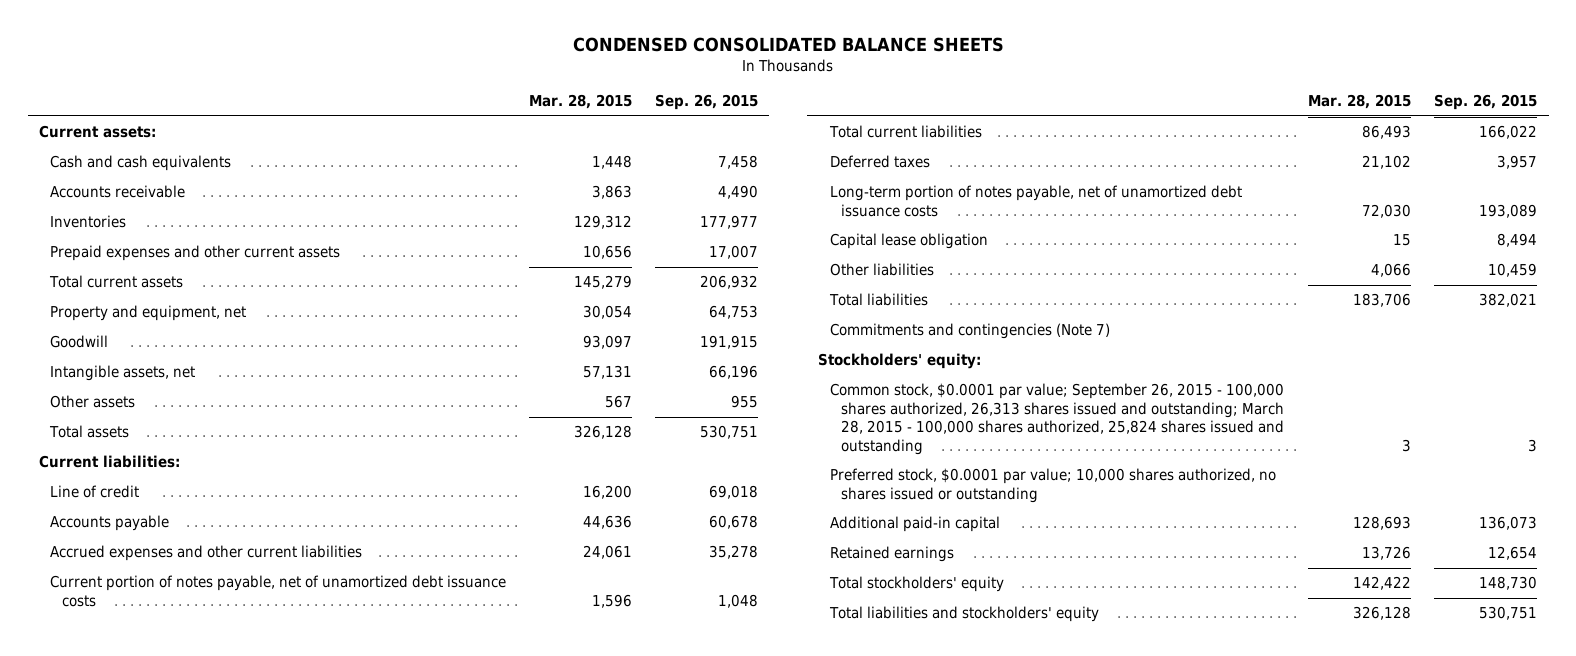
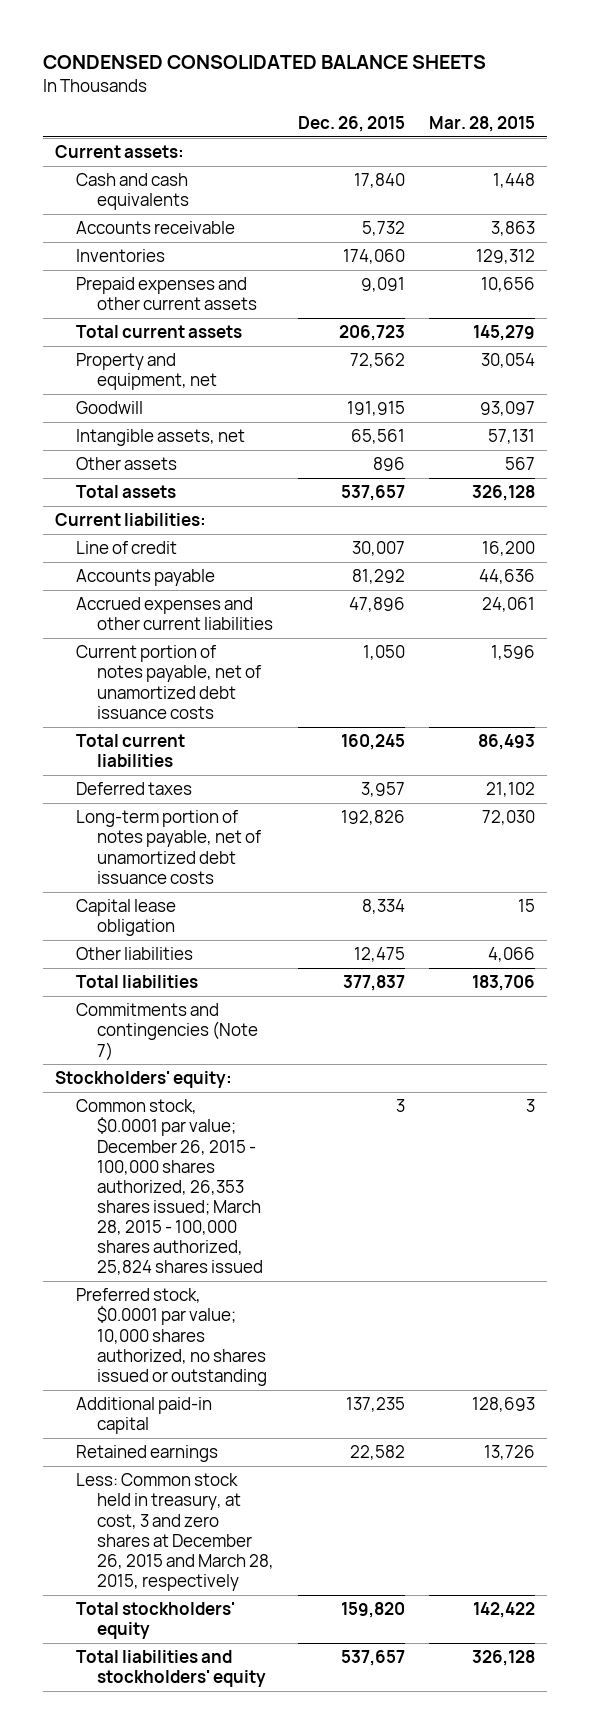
[654,94,758,111] Sep. 26, 2015 -> none
none -> [297,115,405,132] Dec. 26, 2015
[829,383,1284,455] Common stock, $0.0001 par value; September 26, 2015 - 100,000 shares authorized, 26,313 shares issued and outstanding; March 28, 2015 - 100,000 shares authorized, 25,824 shares issued and outstanding -> [75,1099,263,1276] Common stock, $0.0001 par value; December 26, 2015 - 100,000 shares authorized, 26,353 shares issued; March 28, 2015 - 100,000 shares authorized, 25,824 shares issued
none -> [75,1473,274,1591] Less: Common stock held in treasury, at cost, 3 and zero shares at December 26, 2015 and March 28, 2015, respectively

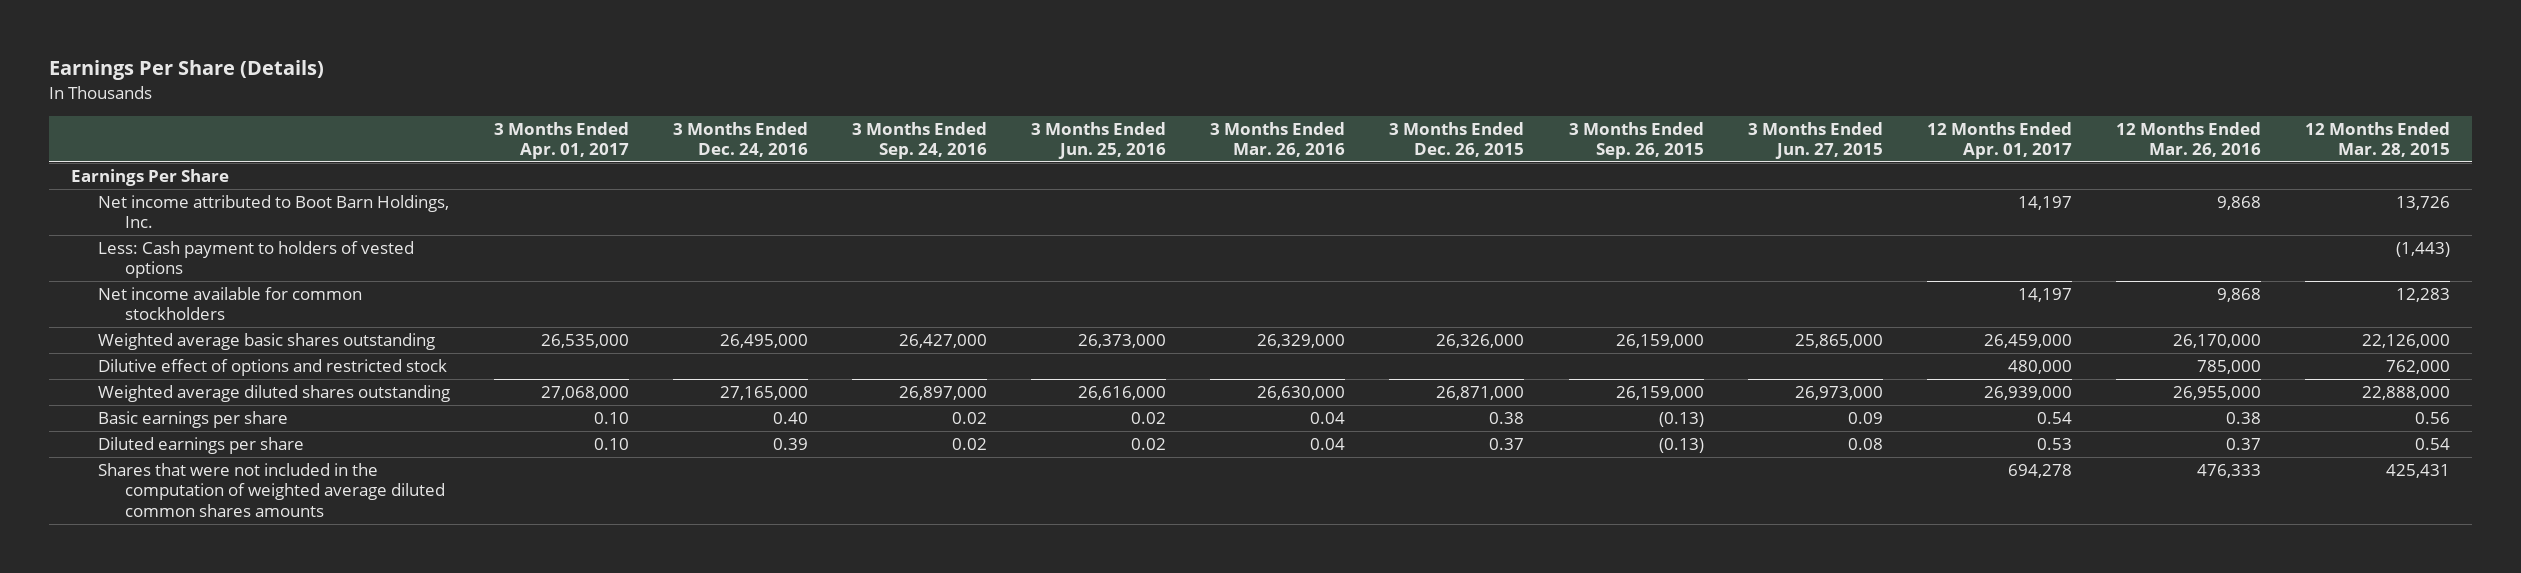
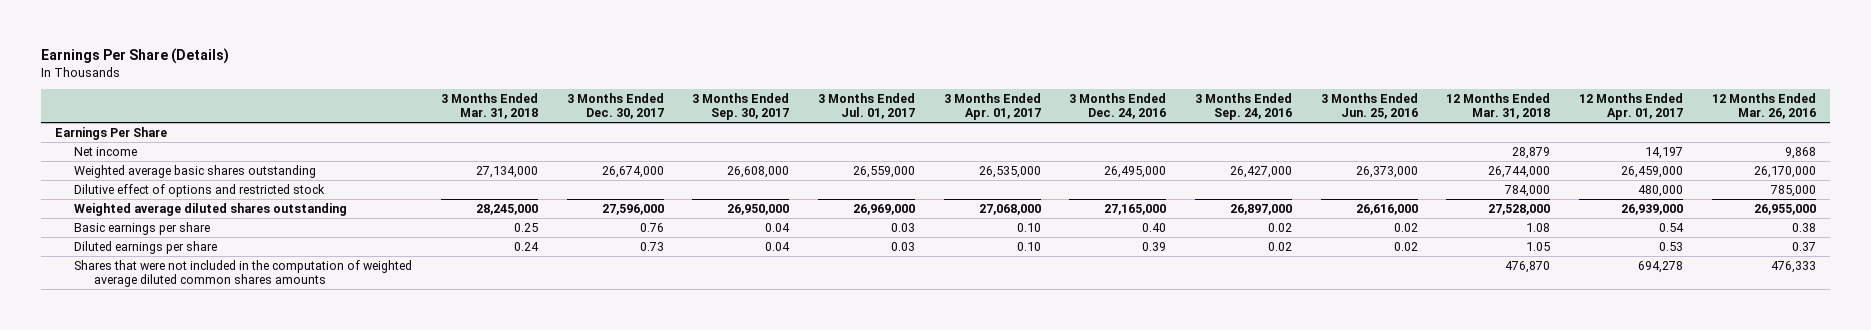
[1210,121,1346,158] 3 Months Ended Mar. 26, 2016 -> none
[1389,121,1525,158] 3 Months Ended Dec. 26, 2015 -> none
[1568,121,1704,160] 3 Months Ended Sep. 26, 2015 -> none
[1747,121,1883,160] 3 Months Ended Jun. 27, 2015 -> none
[2304,121,2450,158] 12 Months Ended Mar. 28, 2015 -> none
none -> [440,92,538,120] 3 Months Ended Mar. 31, 2018
none -> [566,92,664,120] 3 Months Ended Dec. 30, 2017
none -> [692,92,790,121] 3 Months Ended Sep. 30, 2017
none -> [817,92,915,120] 3 Months Ended Jul. 01, 2017
none -> [1446,92,1551,120] 12 Months Ended Mar. 31, 2018
[97,240,414,279] Less: Cash payment to holders of vested options -> none
[97,286,362,321] Net income available for common stockholders -> none
[97,194,449,229] Net income attributed to Boot Barn Holdings, Inc. -> [74,146,138,156] Net income

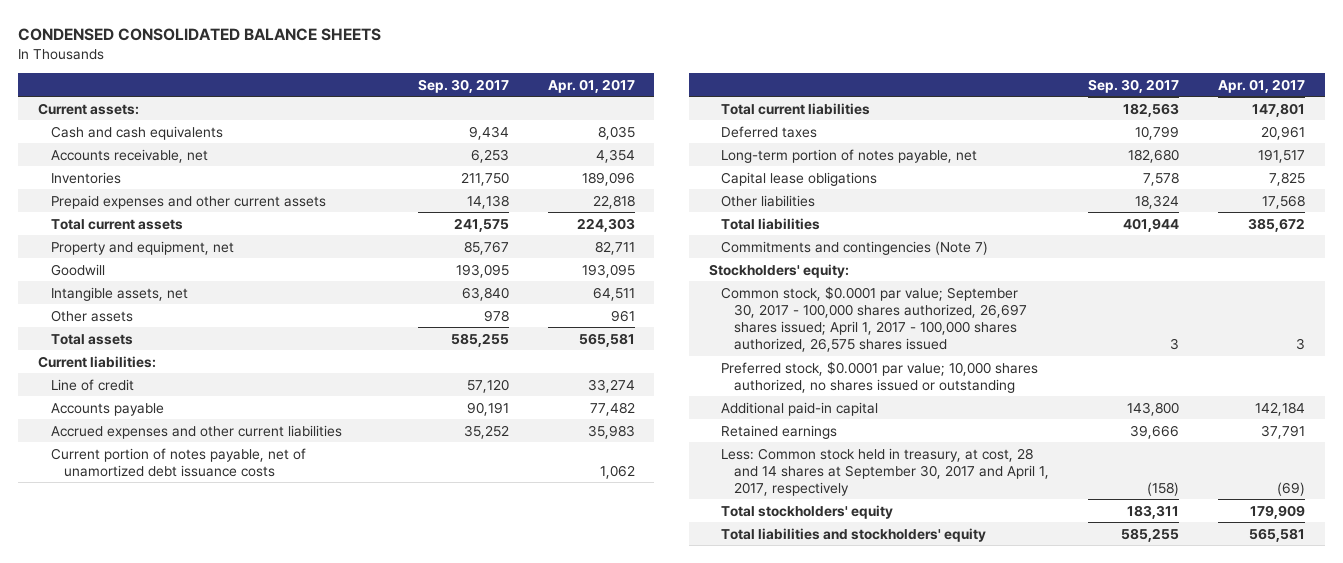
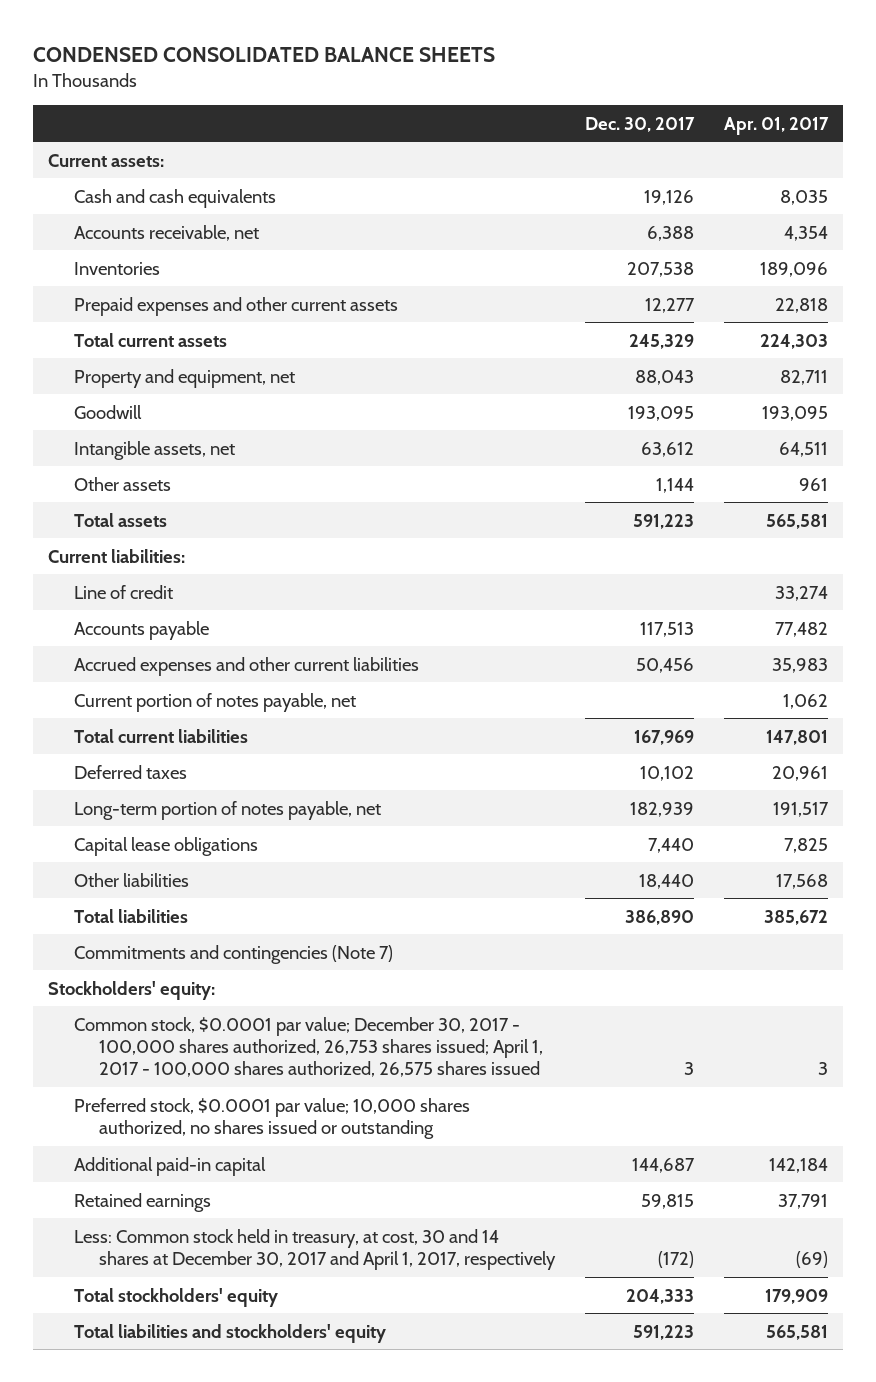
[417,78,509,93] Sep. 30, 2017 -> none
none -> [585,116,696,132] Dec. 30, 2017
[50,447,306,477] Current portion of notes payable, net of unamortized debt issuance costs -> [73,692,356,712] Current portion of notes payable, net
[721,285,1028,352] Common stock, $0.0001 par value; September 30, 2017 - 100,000 shares authorized, 26,697 shares issued; April 1, 2017 - 100,000 shares authorized, 26,575 shares issued -> [73,1016,544,1078] Common stock, $0.0001 par value; December 30, 2017 - 100,000 shares authorized, 26,753 shares issued; April 1, 2017 - 100,000 shares authorized, 26,575 shares issued
[721,447,1050,496] Less: Common stock held in treasury, at cost, 28 and 14 shares at September 30, 2017 and April 1, 2017, respectively -> [73,1228,557,1271] Less: Common stock held in treasury, at cost, 30 and 14 shares at December 30, 2017 and April 1, 2017, respectively

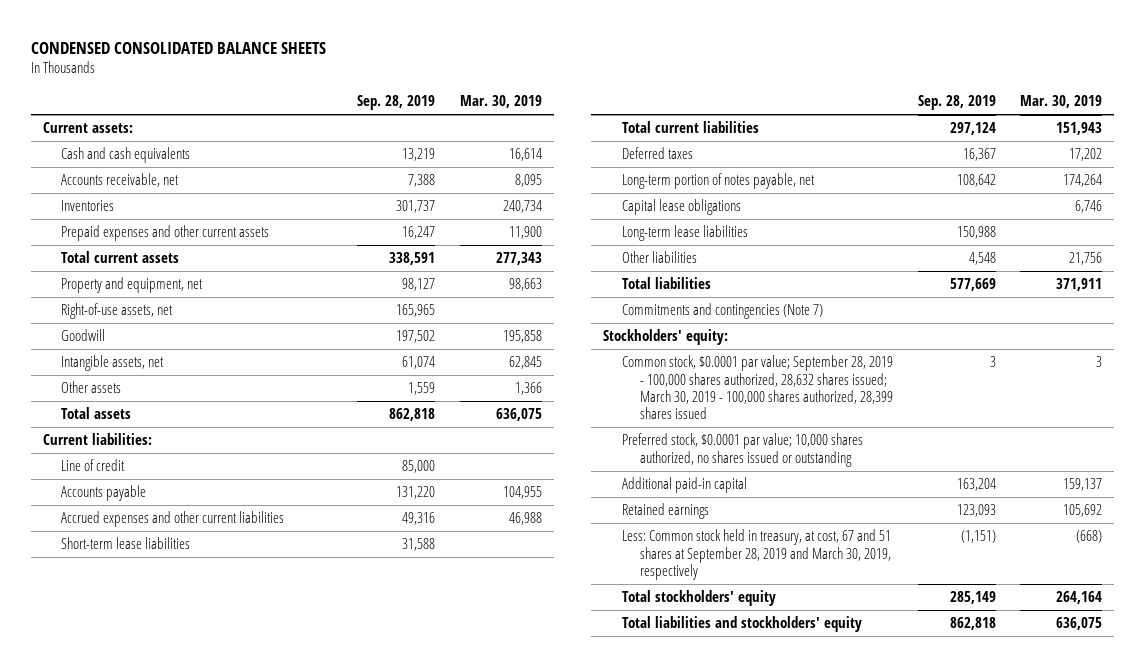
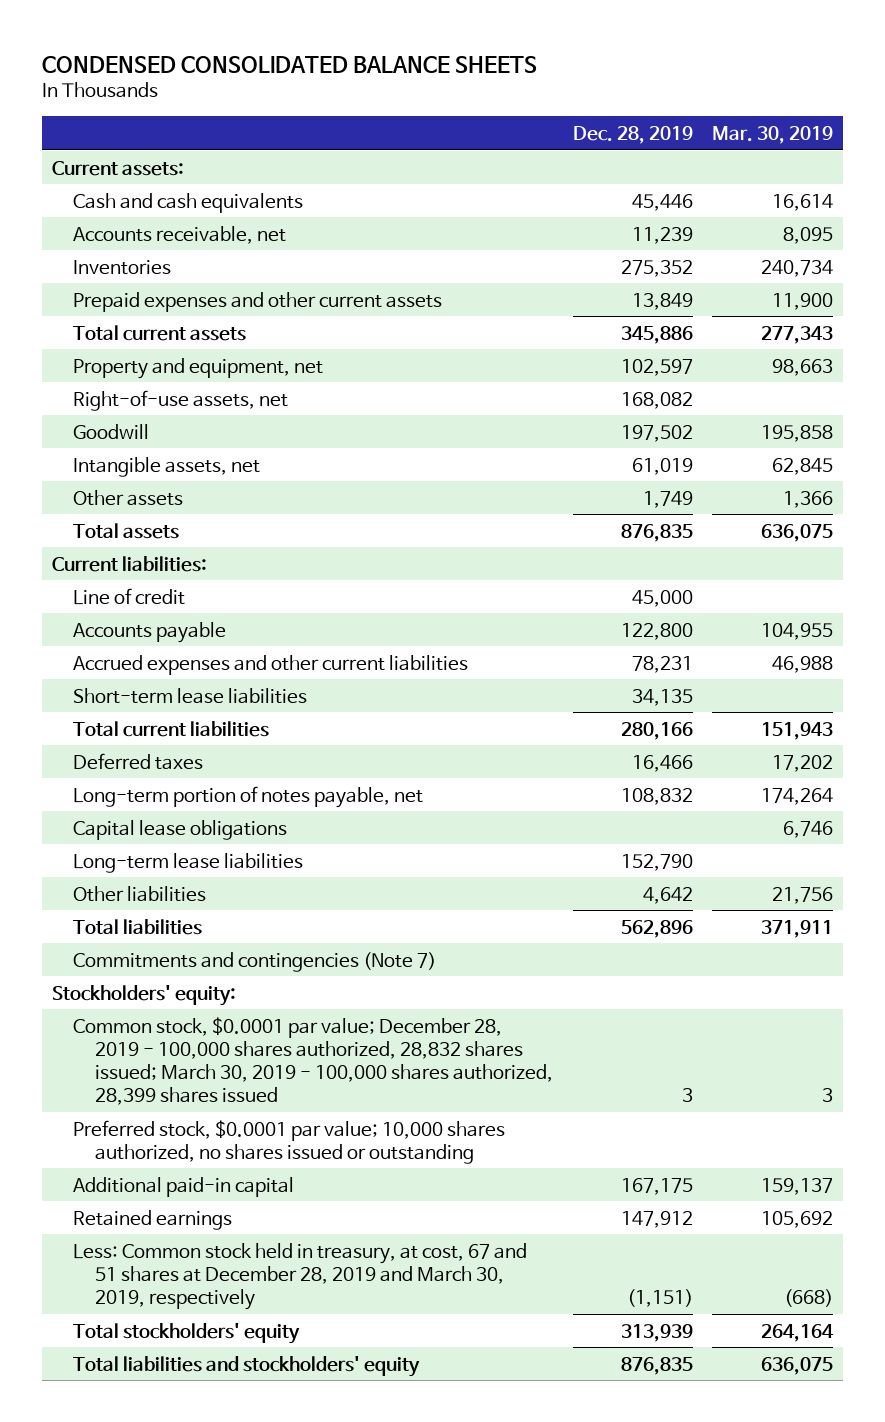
[357,95,436,111] Sep. 28, 2019 -> none
none -> [572,125,693,144] Dec. 28, 2019
[621,355,893,420] Common stock, $0.0001 par value; September 28, 2019 - 100,000 shares authorized, 28,632 shares issued; March 30, 2019 - 100,000 shares authorized, 28,399 shares issued -> [73,1016,553,1105] Common stock, $0.0001 par value; December 28, 2019 - 100,000 shares authorized, 28,832 shares issued; March 30, 2019 - 100,000 shares authorized, 28,399 shares issued
[621,529,891,581] Less: Common stock held in treasury, at cost, 67 and 51 shares at September 28, 2019 and March 30, 2019, respectively -> [73,1242,528,1310] Less: Common stock held in treasury, at cost, 67 and 51 shares at December 28, 2019 and March 30, 2019, respectively

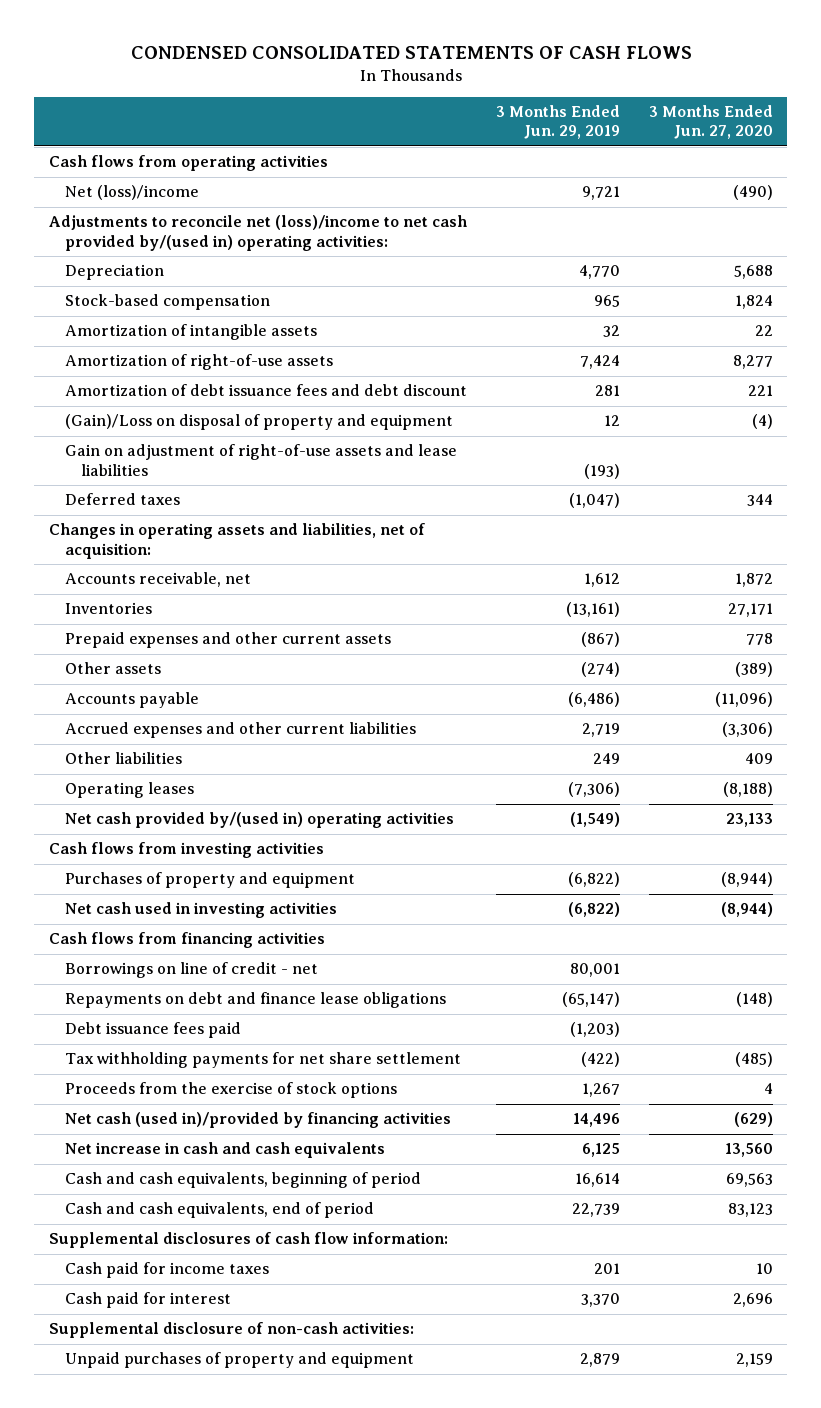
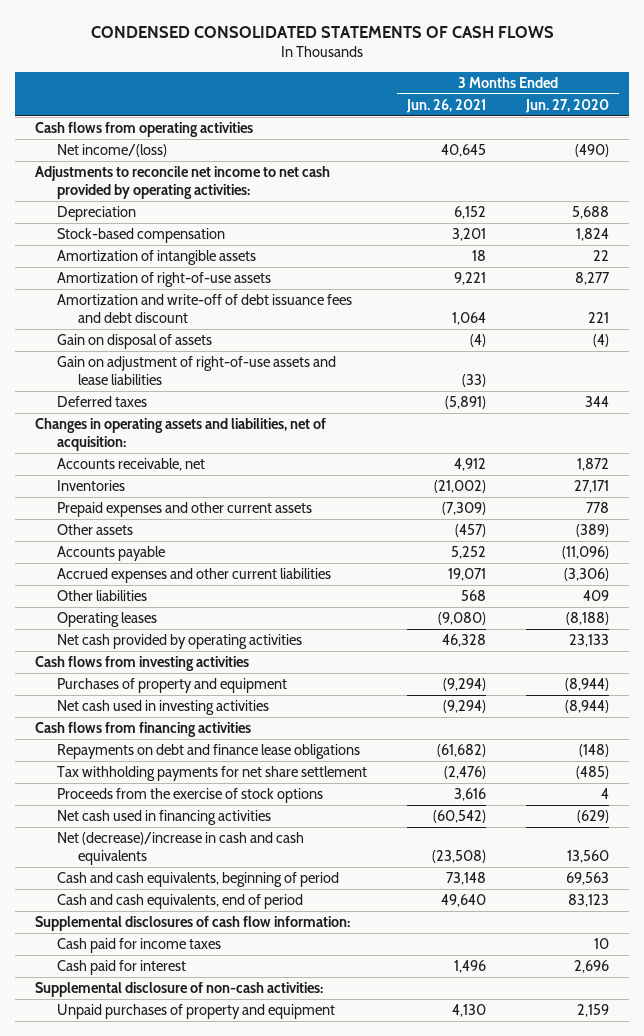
[495,104,620,140] 3 Months Ended Jun. 29, 2019 -> none
none -> [405,98,486,113] Jun. 26, 2021
[64,185,199,201] Net (loss)/income -> [56,144,167,158] Net income/(loss)
[48,215,467,251] Adjustments to reconcile net (loss)/income to net cash provided by/(used in) operating activities: -> [35,166,331,200] Adjustments to reconcile net income to net cash provided by operating activities:
[64,384,467,397] Amortization of debt issuance fees and debt discount -> [56,294,352,324] Amortization and write-off of debt issuance fees and debt discount
[64,414,453,431] (Gain)/Loss on disposal of property and equipment -> [56,334,212,350] Gain on disposal of assets
[64,812,454,829] Net cash provided by/(used in) operating activities -> [56,634,302,650] Net cash provided by operating activities
[64,962,318,979] Borrowings on line of credit - net -> none
[64,1022,241,1039] Debt issuance fees paid -> none
[64,1112,451,1129] Net cash (used in)/provided by financing activities -> [56,810,271,826] Net cash used in financing activities
[64,1142,385,1159] Net increase in cash and cash equivalents -> [56,832,304,866] Net (decrease)/increase in cash and cash equivalents

